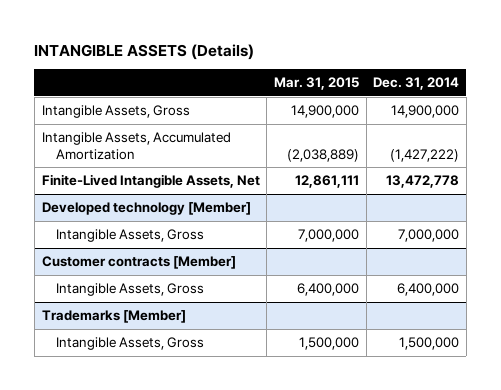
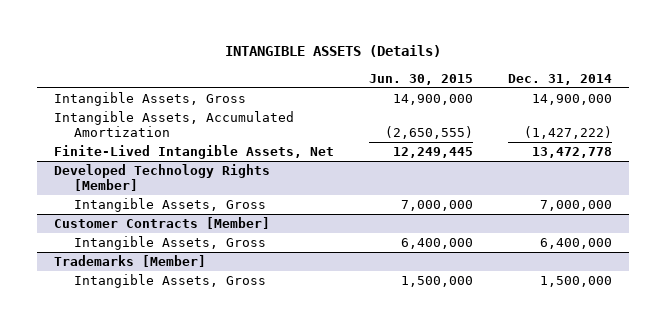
[273,77,359,91] Mar. 31, 2015 -> none
none -> [369,73,474,85] Jun. 30, 2015
[41,202,251,216] Developed technology [Member] -> [54,164,271,191] Developed Technology Rights [Member]
[41,256,236,270] Customer contracts [Member] -> [54,217,271,230] Customer Contracts [Member]

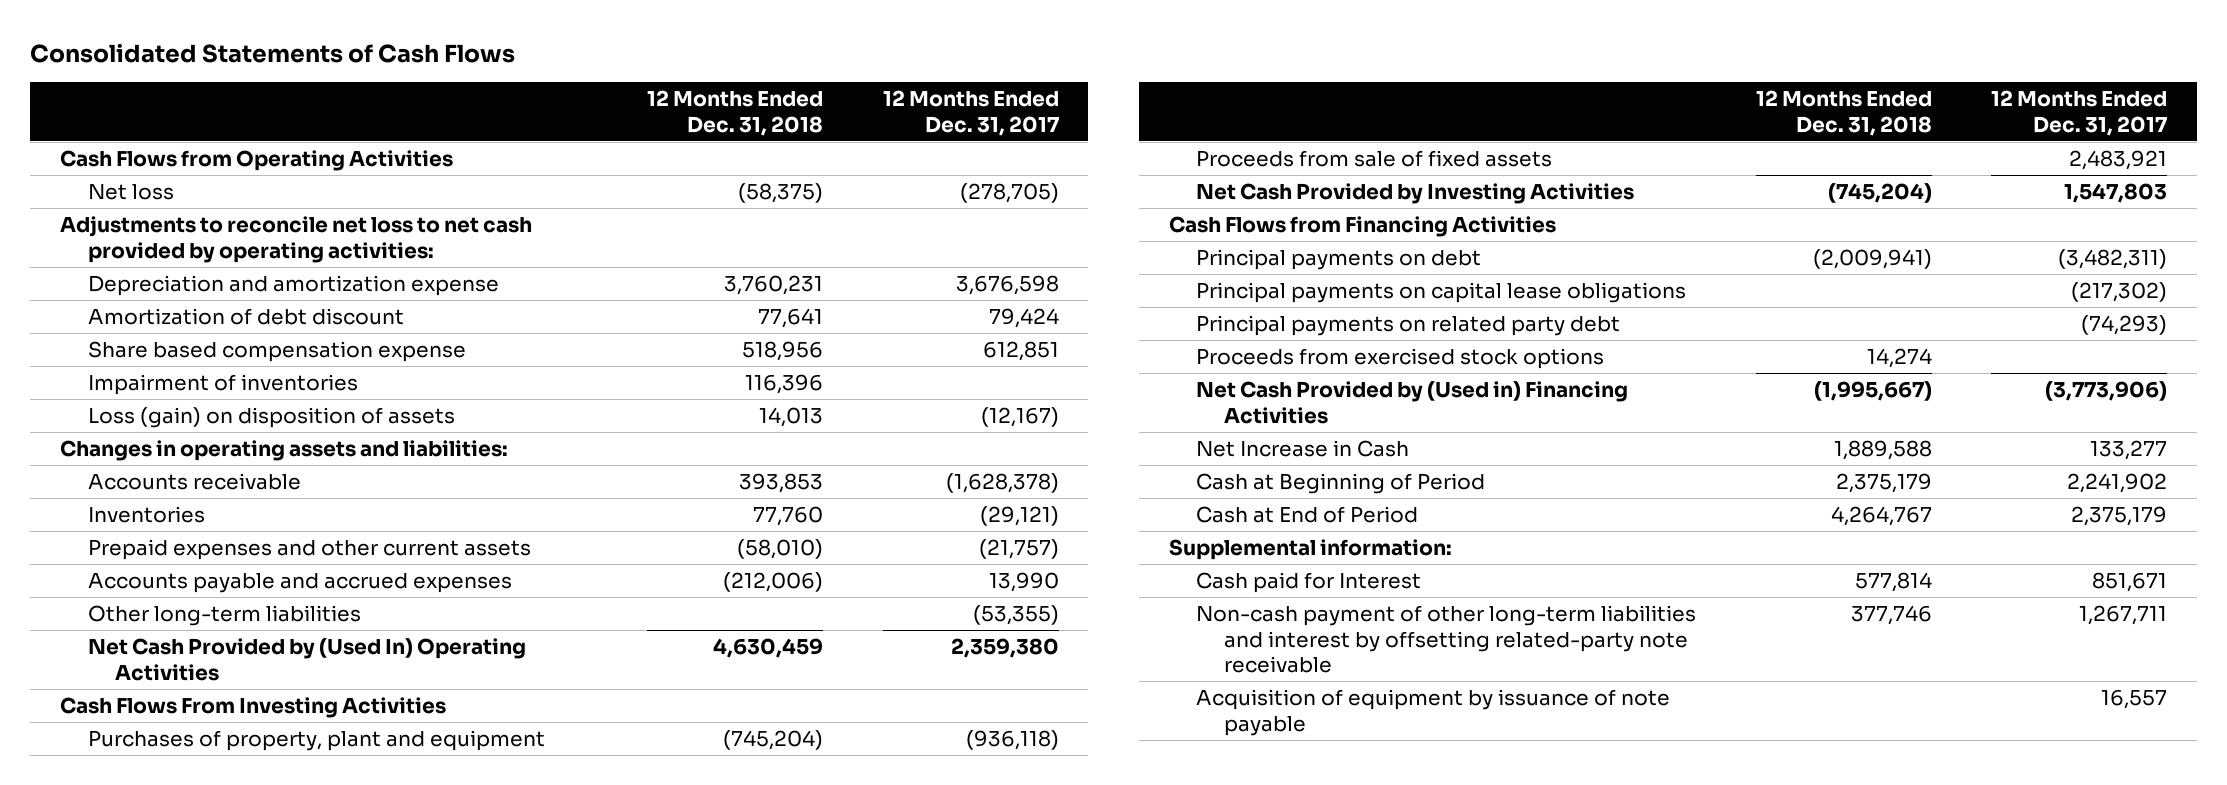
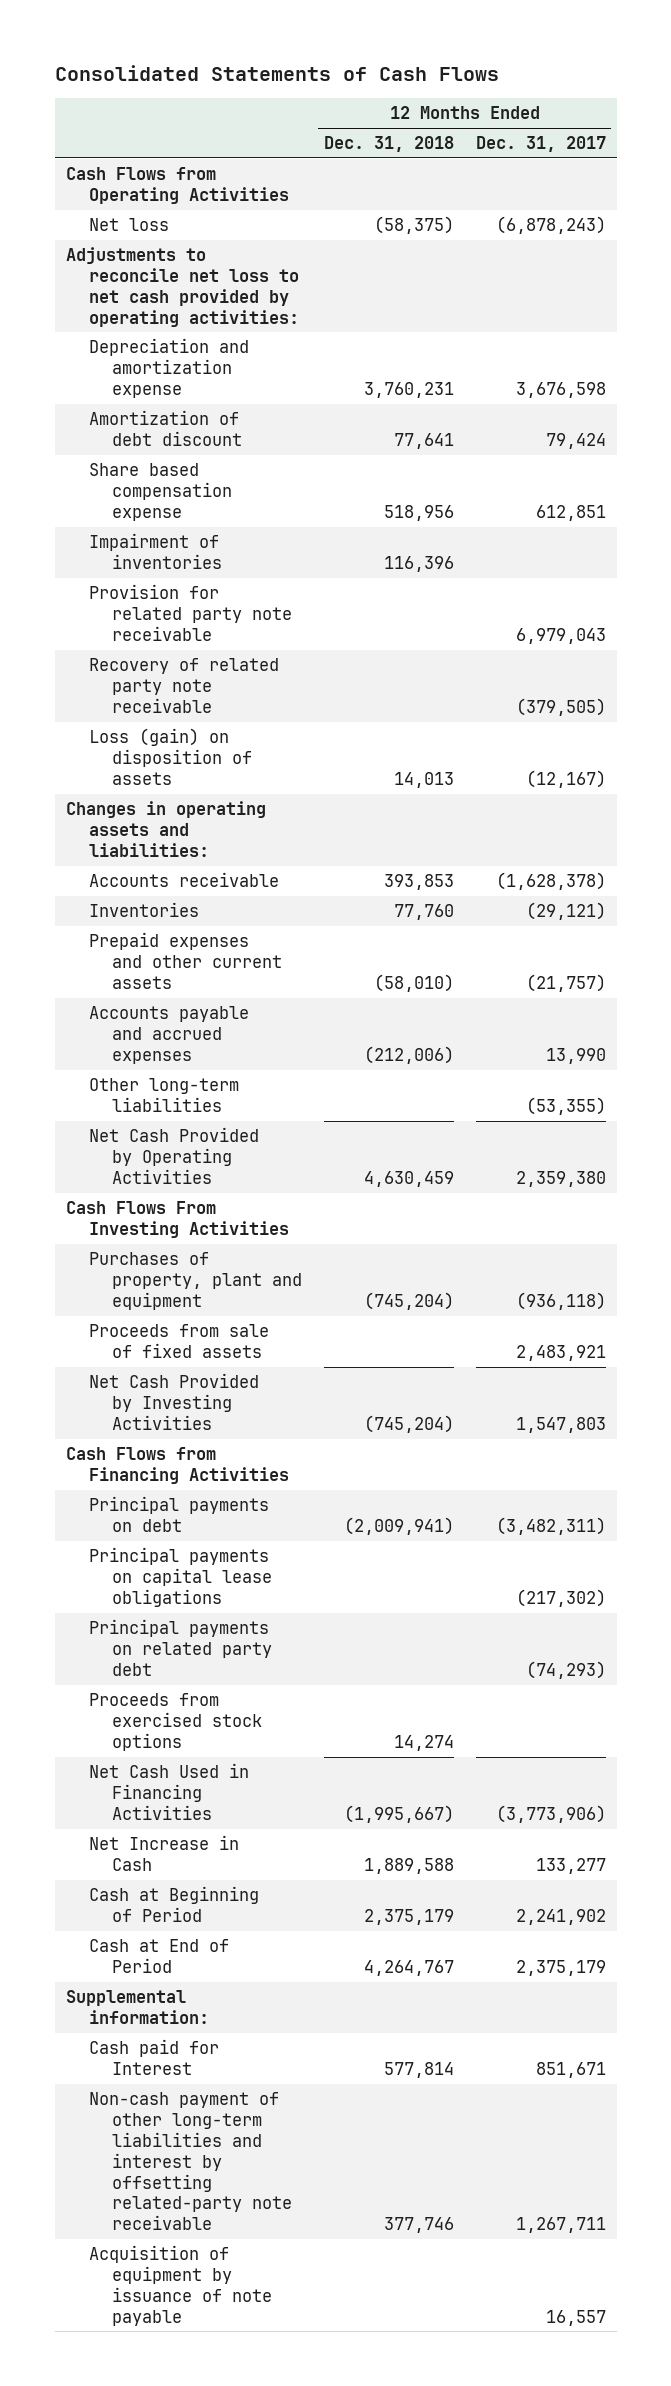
[959,182,1059,203] (278,705) -> [495,216,606,235] (6,878,243)
none -> [88,584,292,641] Provision for related party note receivable
none -> [88,658,279,713] Recovery of related party note receivable
[87,637,526,681] Net Cash Provided by (Used In) Operating Activities -> [88,1127,259,1184] Net Cash Provided by Operating Activities
[1196,380,1629,424] Net Cash Provided by (Used in) Financing Activities -> [88,1763,249,1820] Net Cash Used in Financing Activities

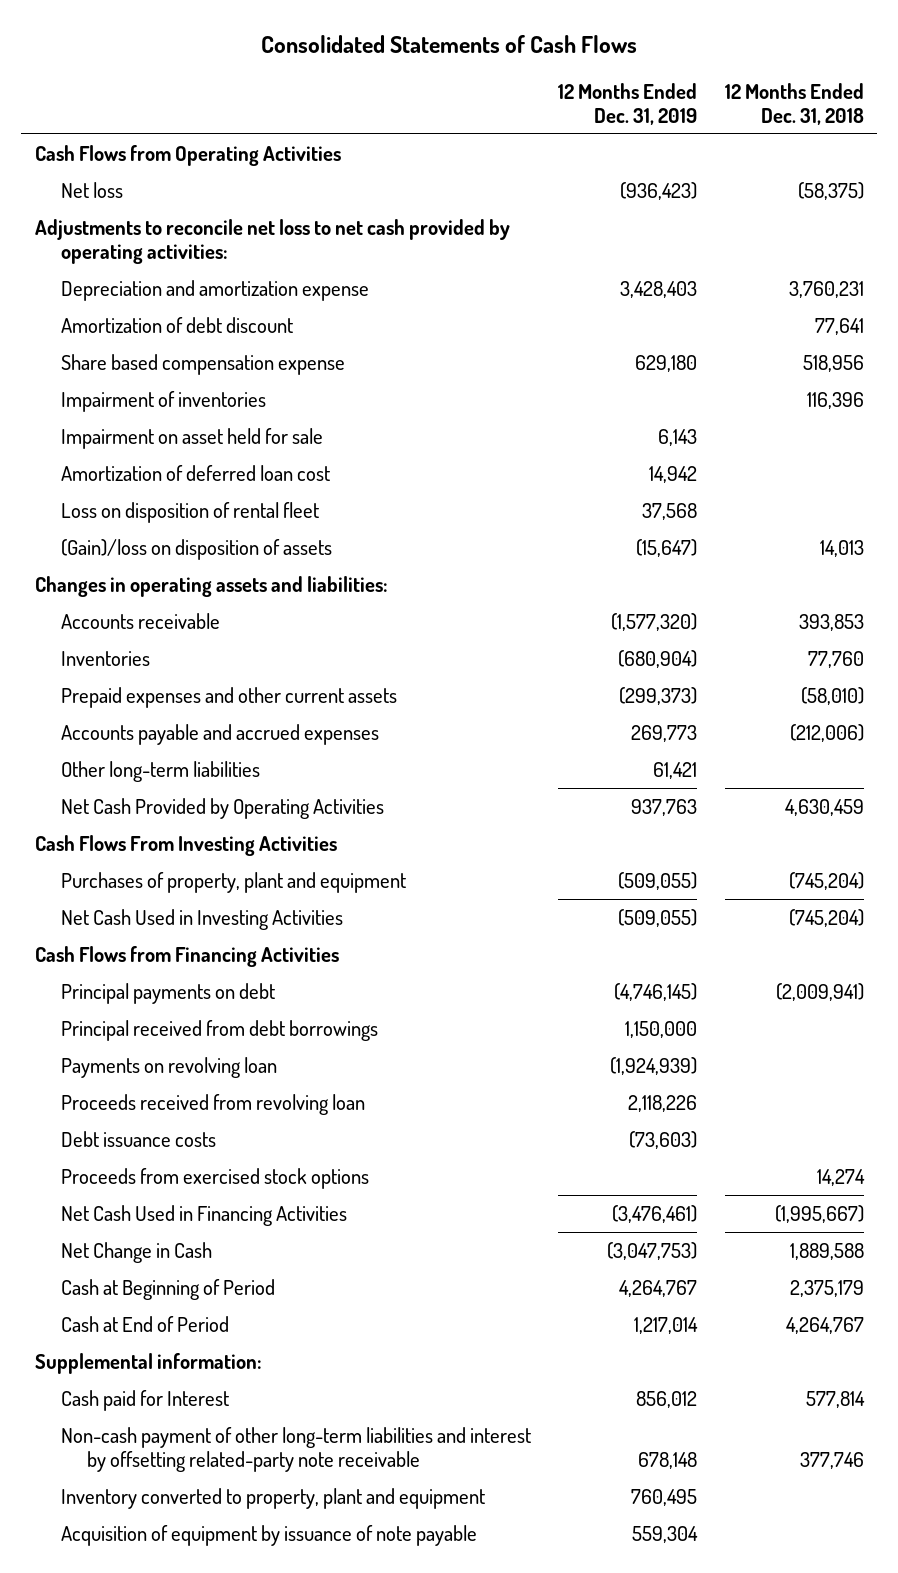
[475,136,606,153] Dec. 31, 2017 -> none
none -> [558,82,698,125] 12 Months Ended Dec. 31, 2019
[88,584,292,641] Provision for related party note receivable -> none
[88,658,279,713] Recovery of related party note receivable -> none
none -> [60,427,323,449] Impairment on asset held for sale
none -> [60,464,330,481] Amortization of deferred loan cost
none -> [60,501,319,523] Loss on disposition of rental fleet
[88,728,252,785] Loss (gain) on disposition of assets -> [60,538,332,560] (Gain)/loss on disposition of assets
[88,1324,269,1358] Proceeds from sale of fixed assets -> none
[88,1373,259,1430] Net Cash Provided by Investing Activities -> [60,908,343,930] Net Cash Used in Investing Activities
[88,1547,272,1607] Principal payments on capital lease obligations -> none
[88,1619,272,1676] Principal payments on related party debt -> none
none -> [60,1019,378,1041] Principal received from debt borrowings
none -> [60,1056,277,1078] Payments on revolving loan
none -> [60,1093,365,1115] Proceeds received from revolving loan
none -> [60,1130,216,1147] Debt issuance costs
[88,1835,239,1871] Net Increase in Cash -> [60,1241,212,1263] Net Change in Cash
none -> [60,1487,485,1509] Inventory converted to property, plant and equipment

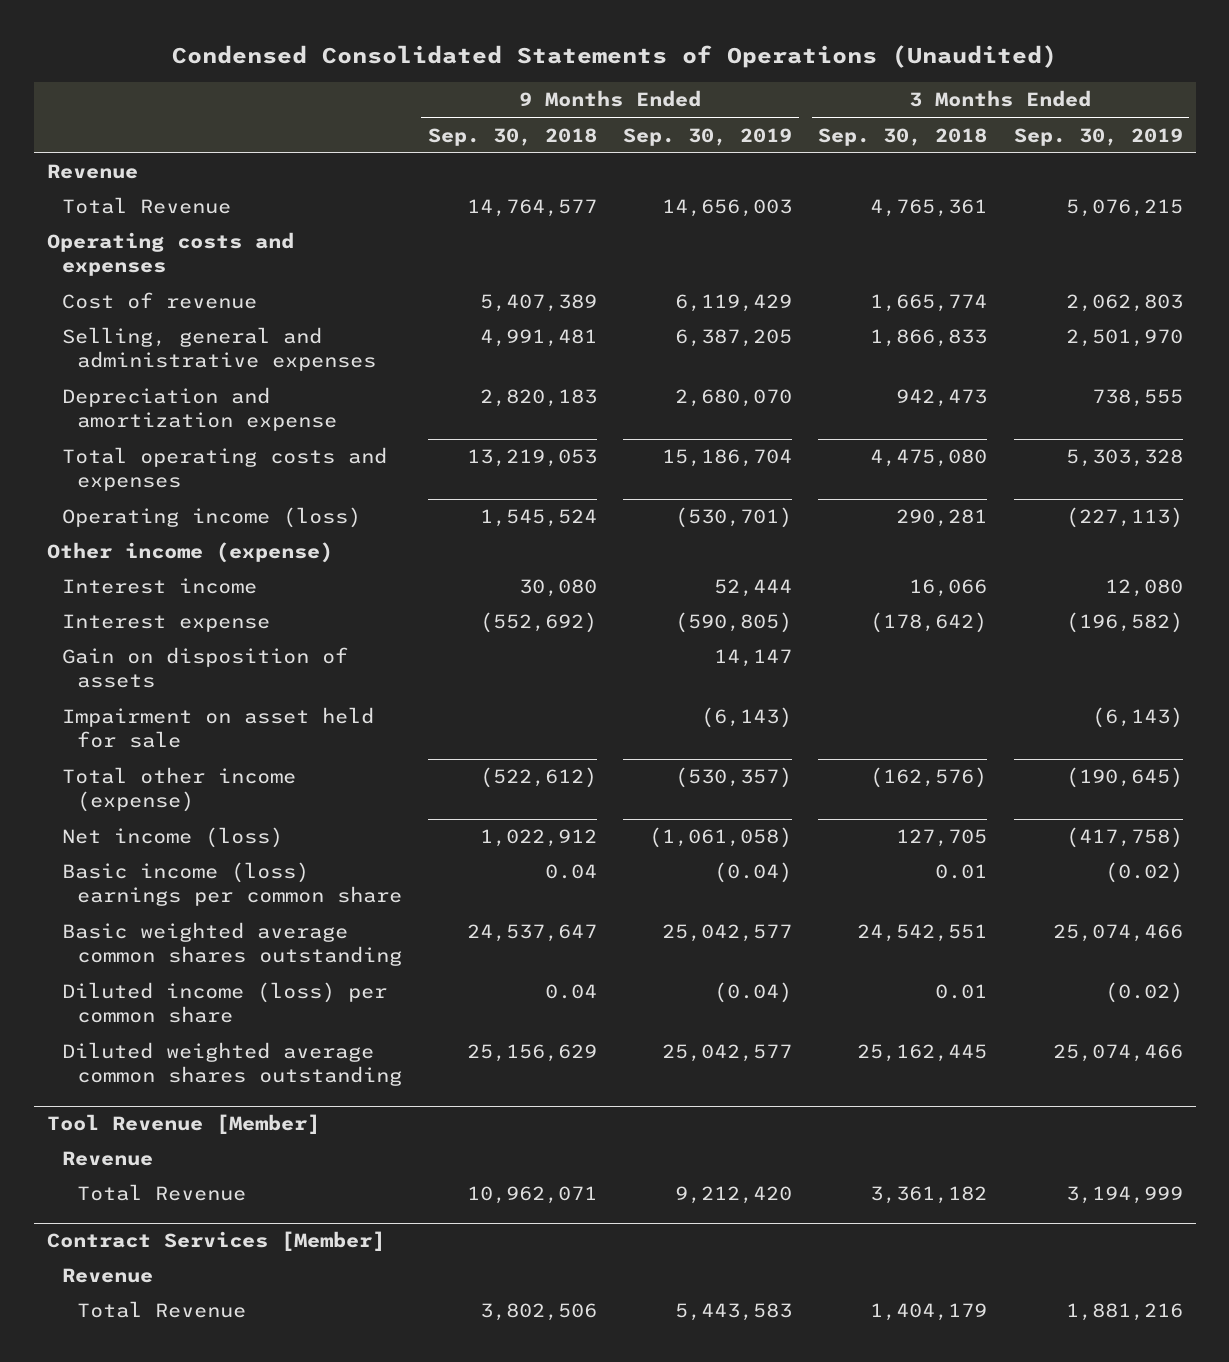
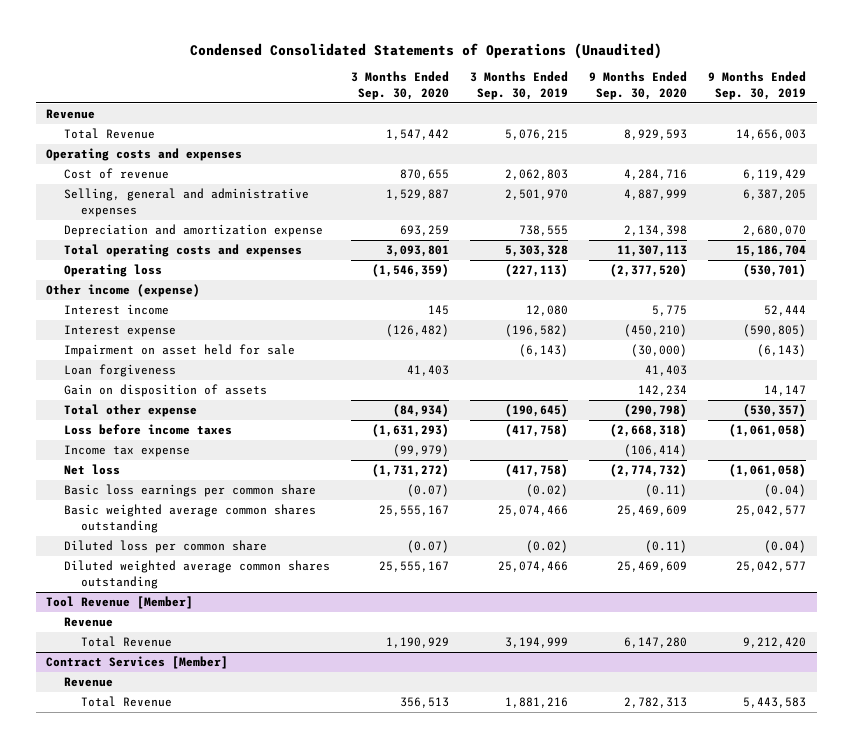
[427,127,597,146] Sep. 30, 2018 -> none
[818,127,988,146] Sep. 30, 2018 -> none
none -> [350,71,449,100] 3 Months Ended Sep. 30, 2020
none -> [589,71,688,100] 9 Months Ended Sep. 30, 2020
[61,507,361,529] Operating income (loss) -> [63,264,162,278] Operating loss
none -> [63,364,176,378] Loan forgiveness
[61,647,348,689] Gain on disposition of assets -> [63,384,267,398] Gain on disposition of assets
[61,767,296,813] Total other income (expense) -> [63,404,197,418] Total other expense
none -> [63,424,232,436] Loss before income taxes
none -> [63,445,190,458] Income tax expense
[61,827,283,849] Net income (loss) -> [63,464,120,476] Net loss
[61,862,402,907] Basic income (loss) earnings per common share -> [63,484,316,498] Basic loss earnings per common share
[61,982,387,1024] Diluted income (loss) per common share -> [63,540,267,554] Diluted loss per common share

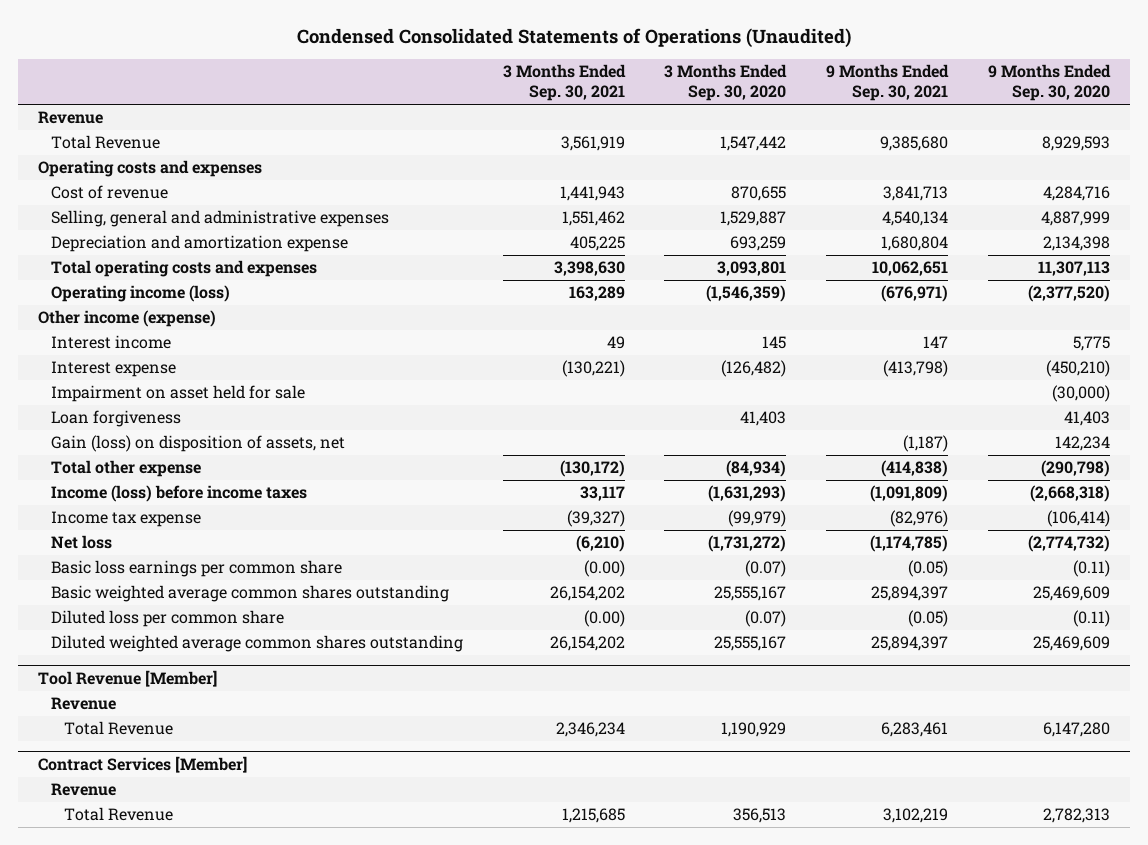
[470,71,569,100] 3 Months Ended Sep. 30, 2019 -> none
[708,71,807,100] 9 Months Ended Sep. 30, 2019 -> none
none -> [502,64,626,102] 3 Months Ended Sep. 30, 2021
none -> [826,64,950,102] 9 Months Ended Sep. 30, 2021
[63,264,162,278] Operating loss -> [50,285,230,303] Operating income (loss)
[63,384,267,398] Gain on disposition of assets -> [50,435,345,453] Gain (loss) on disposition of assets, net
[63,424,232,436] Loss before income taxes -> [50,485,307,503] Income (loss) before income taxes

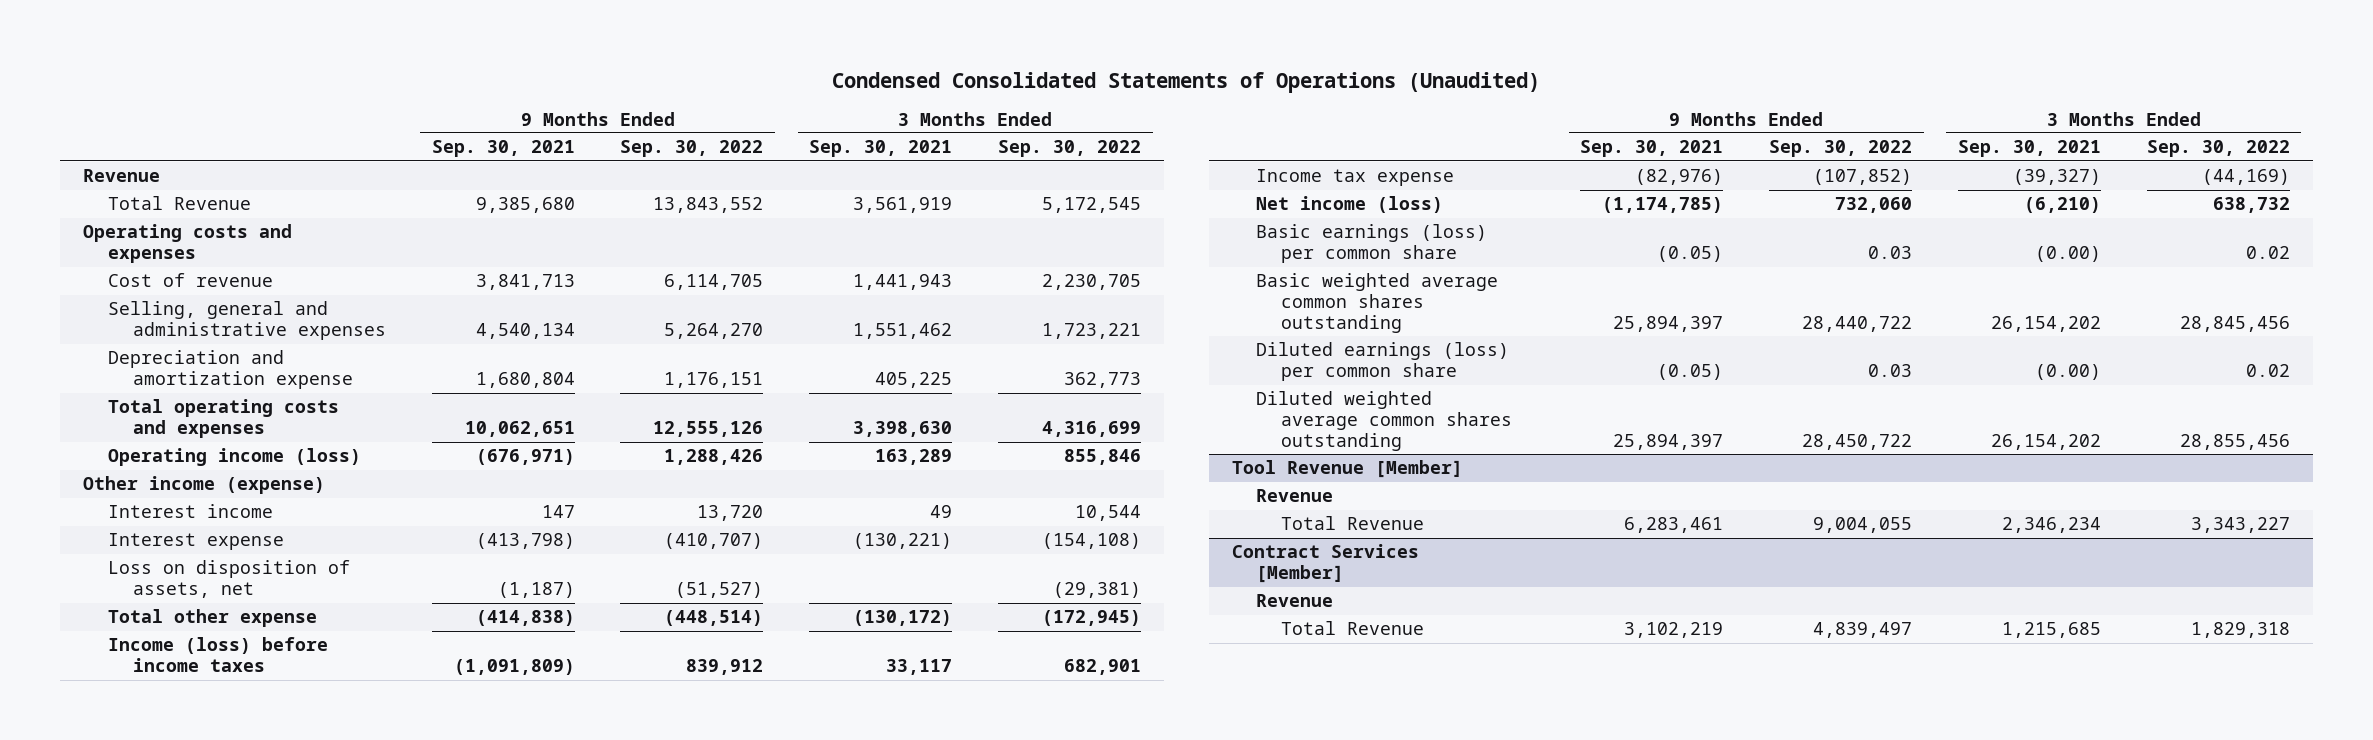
[664,64,788,102] 3 Months Ended Sep. 30, 2020 -> none
[987,64,1111,102] 9 Months Ended Sep. 30, 2020 -> none
none -> [620,140,764,158] Sep. 30, 2022
none -> [998,140,1142,158] Sep. 30, 2022
[50,385,305,403] Impairment on asset held for sale -> none
[50,410,181,428] Loan forgiveness -> none
[50,435,345,453] Gain (loss) on disposition of assets, net -> [107,560,350,599] Loss on disposition of assets, net
[50,535,112,550] Net loss -> [1256,196,1444,214] Net income (loss)
[50,560,342,578] Basic loss earnings per common share -> [1256,224,1488,264] Basic earnings (loss) per common share
[50,610,284,628] Diluted loss per common share -> [1256,342,1510,382] Diluted earnings (loss) per common share

